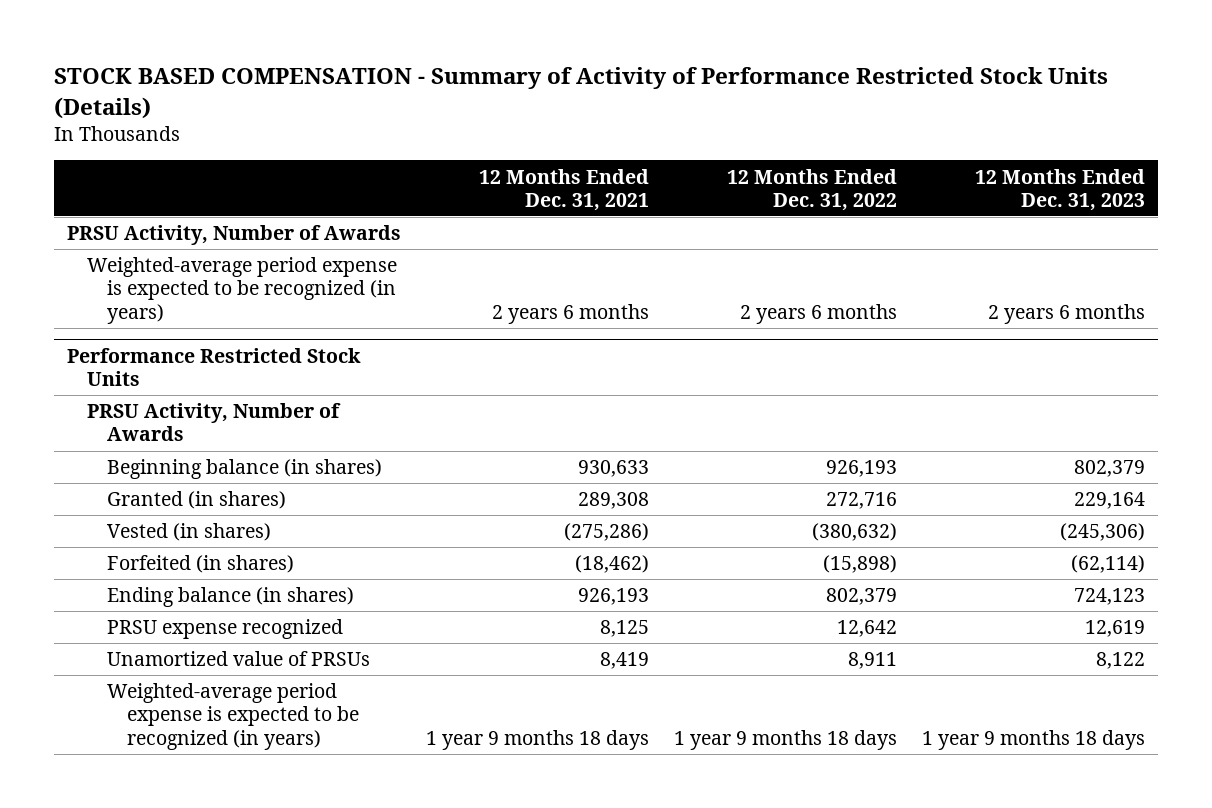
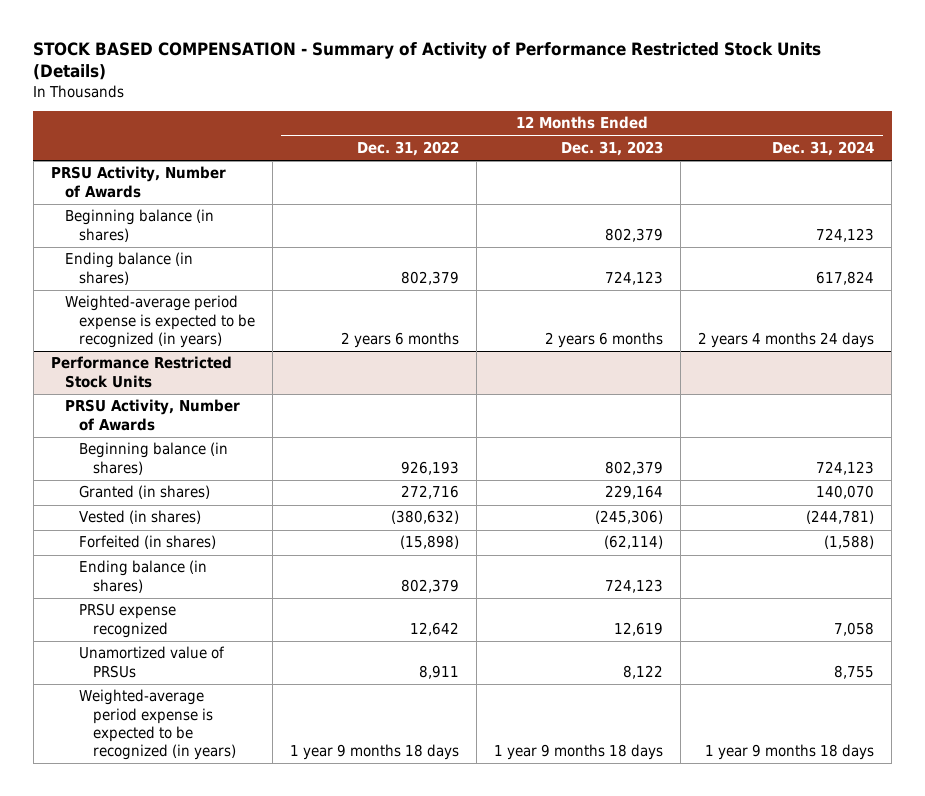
[478,168,649,211] 12 Months Ended Dec. 31, 2021 -> none
none -> [772,141,875,157] Dec. 31, 2024
none -> [64,209,214,242] Beginning balance (in shares)
none -> [64,252,193,285] Ending balance (in shares)

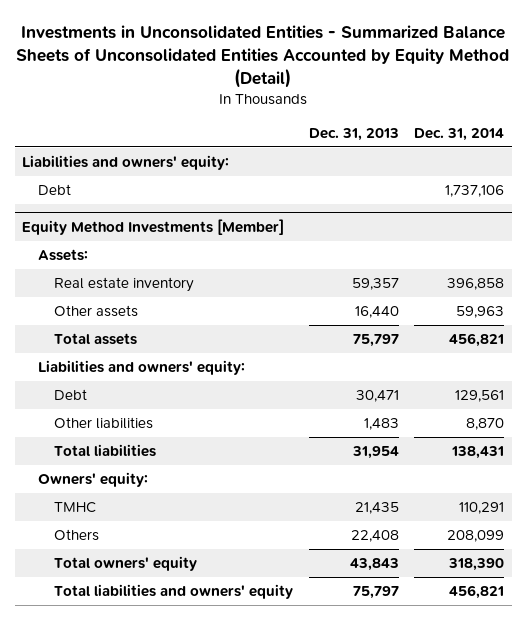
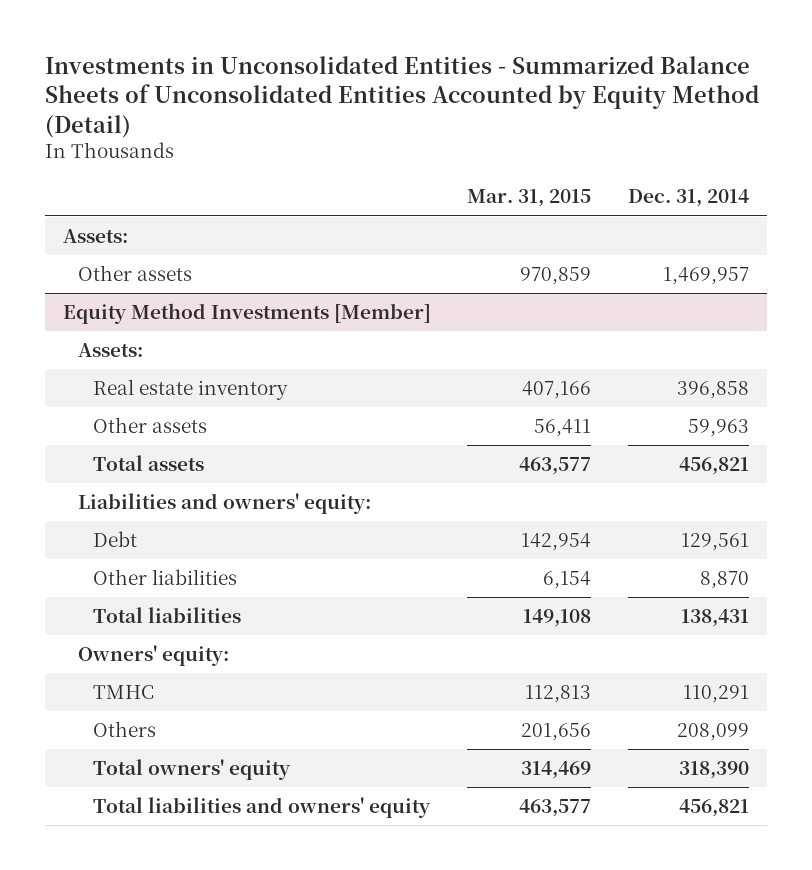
[308,127,399,141] Dec. 31, 2013 -> none
none -> [467,189,592,208] Mar. 31, 2015
[22,155,230,171] Liabilities and owners' equity: -> none
[38,184,72,196] Debt -> none
none -> [62,228,128,243] Assets:
none -> [78,264,193,281] Other assets

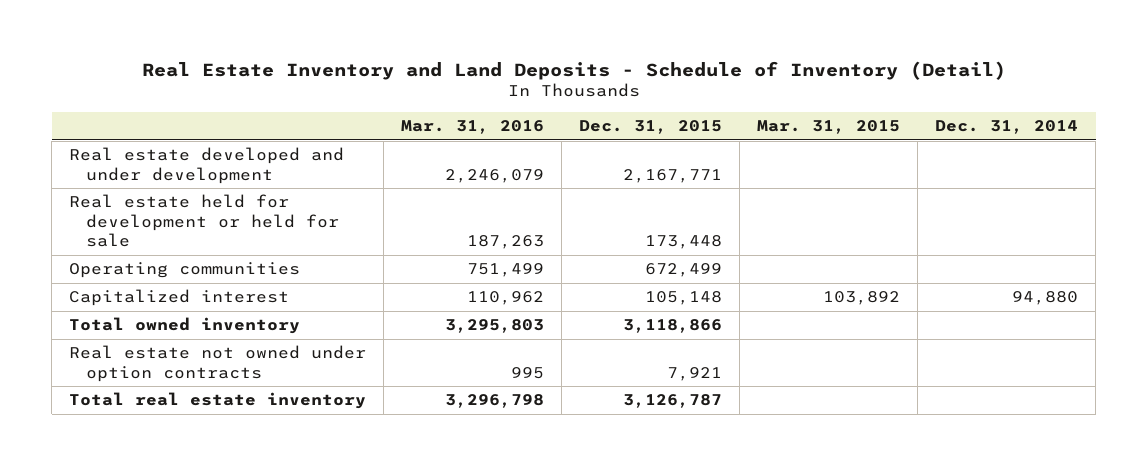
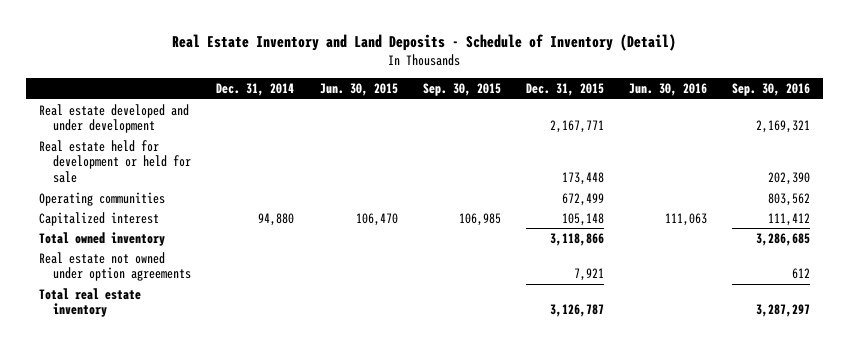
[401,120,545,135] Mar. 31, 2016 -> none
[757,120,901,135] Mar. 31, 2015 -> none
none -> [319,83,398,97] Jun. 30, 2015
none -> [422,83,501,97] Sep. 30, 2015
none -> [629,83,708,97] Jun. 30, 2016
none -> [732,83,811,97] Sep. 30, 2016
[69,345,367,382] Real estate not owned under option contracts -> [38,251,192,282] Real estate not owned under option agreements

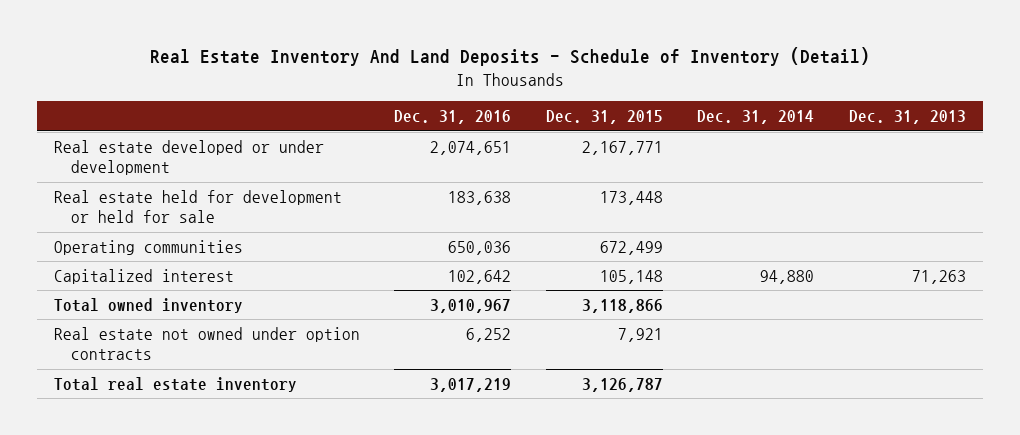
[172,33,677,51] Real Estate Inventory and Land Deposits - Schedule of Inventory (Detail) -> [149,47,870,67] Real Estate Inventory And Land Deposits - Schedule of Inventory (Detail)
[319,83,398,97] Jun. 30, 2015 -> none
[422,83,501,97] Sep. 30, 2015 -> none
[629,83,708,97] Jun. 30, 2016 -> none
[732,83,811,97] Sep. 30, 2016 -> none
none -> [394,110,512,125] Dec. 31, 2016
none -> [848,110,966,125] Dec. 31, 2013
[38,103,189,134] Real estate developed and under development -> [54,139,325,176] Real estate developed or under development
[38,251,192,282] Real estate not owned under option agreements -> [54,326,361,361] Real estate not owned under option contracts

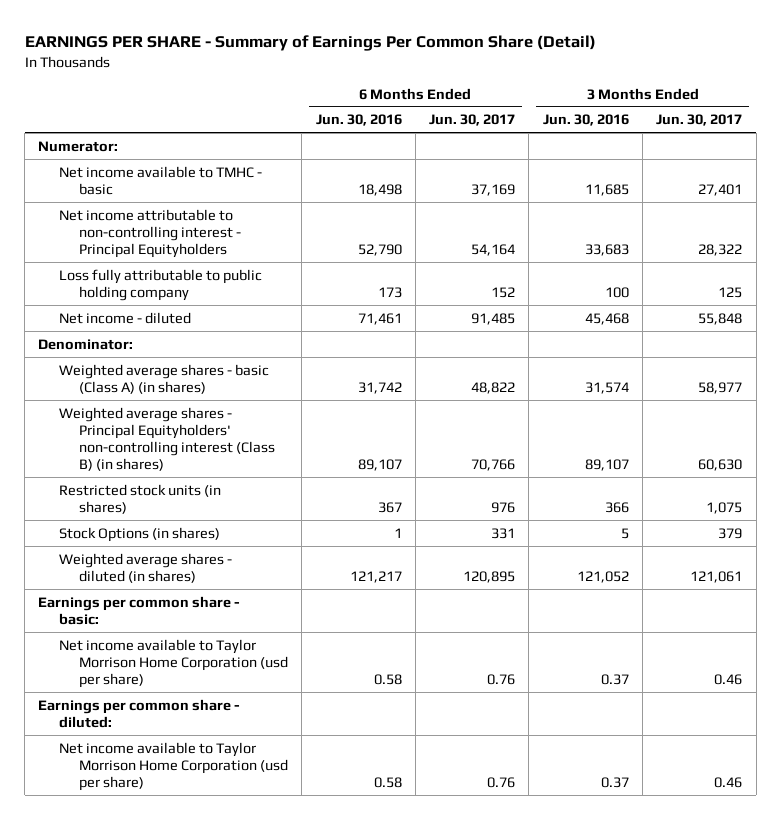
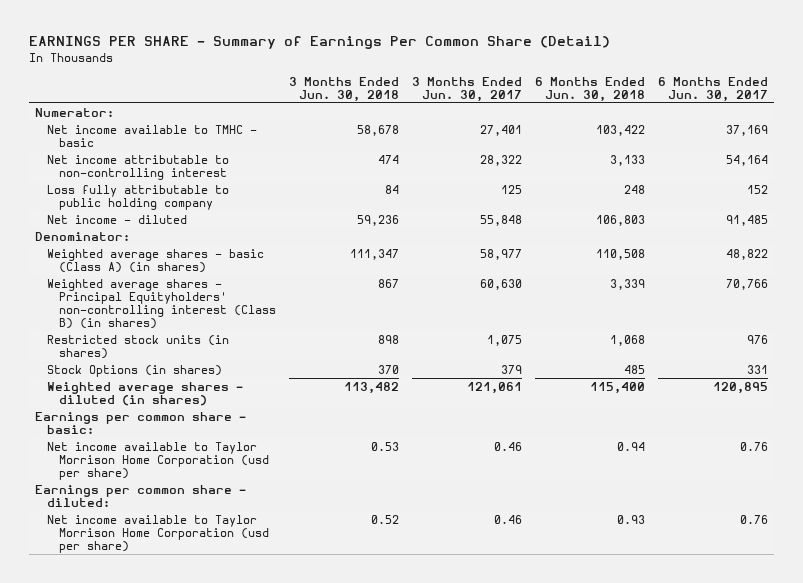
[315,114,402,127] Jun. 30, 2016 -> none
[542,114,629,127] Jun. 30, 2016 -> none
none -> [288,76,399,102] 3 Months Ended Jun. 30, 2018
none -> [534,76,645,102] 6 Months Ended Jun. 30, 2018
[58,208,241,258] Net income attributable to non-controlling interest - Principal Equityholders -> [46,154,229,180] Net income attributable to non-controlling interest

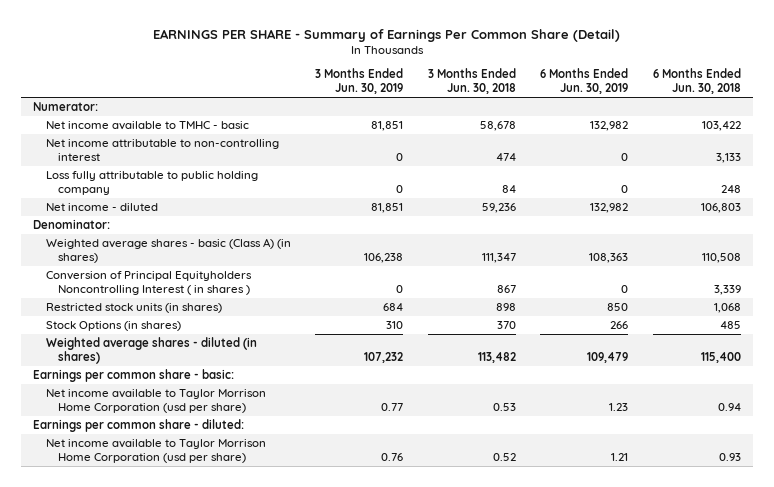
[411,76,522,102] 3 Months Ended Jun. 30, 2017 -> none
[657,76,768,102] 6 Months Ended Jun. 30, 2017 -> none
none -> [315,68,404,95] 3 Months Ended Jun. 30, 2019
none -> [540,68,629,95] 6 Months Ended Jun. 30, 2019
[46,278,276,330] Weighted average shares - Principal Equityholders' non-controlling interest (Class B) (in shares) -> [45,270,252,295] Conversion of Principal Equityholders Noncontrolling Interest ( in shares )

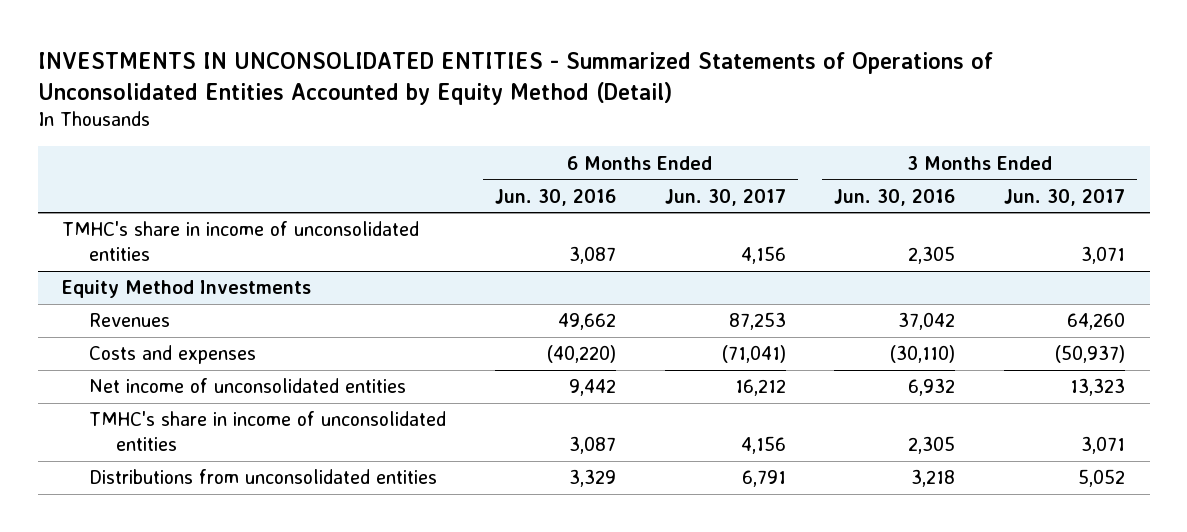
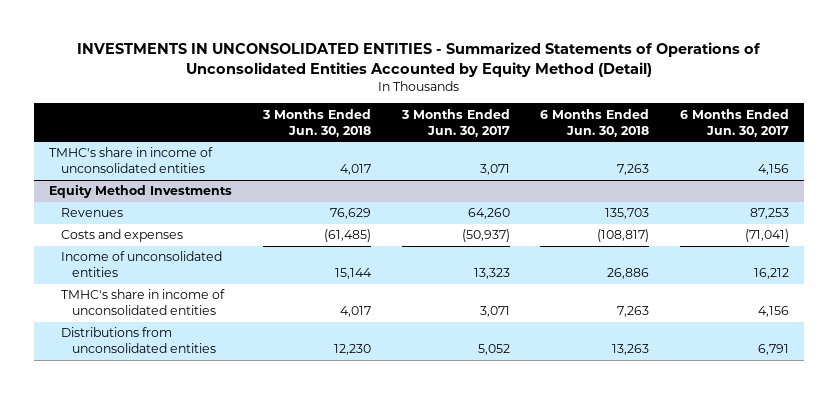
[494,188,616,206] Jun. 30, 2016 -> none
[834,188,956,206] Jun. 30, 2016 -> none
none -> [261,108,371,137] 3 Months Ended Jun. 30, 2018
none -> [540,108,650,137] 6 Months Ended Jun. 30, 2018
[89,378,407,394] Net income of unconsolidated entities -> [60,251,222,278] Income of unconsolidated entities

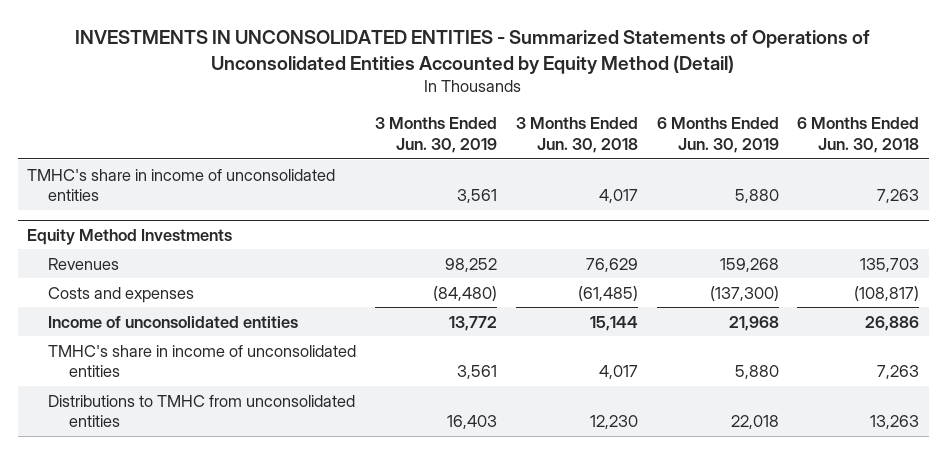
[400,108,510,137] 3 Months Ended Jun. 30, 2017 -> none
[679,108,789,137] 6 Months Ended Jun. 30, 2017 -> none
none -> [374,117,497,154] 3 Months Ended Jun. 30, 2019
none -> [656,117,779,154] 6 Months Ended Jun. 30, 2019
[60,327,217,354] Distributions from unconsolidated entities -> [48,394,356,428] Distributions to TMHC from unconsolidated entities

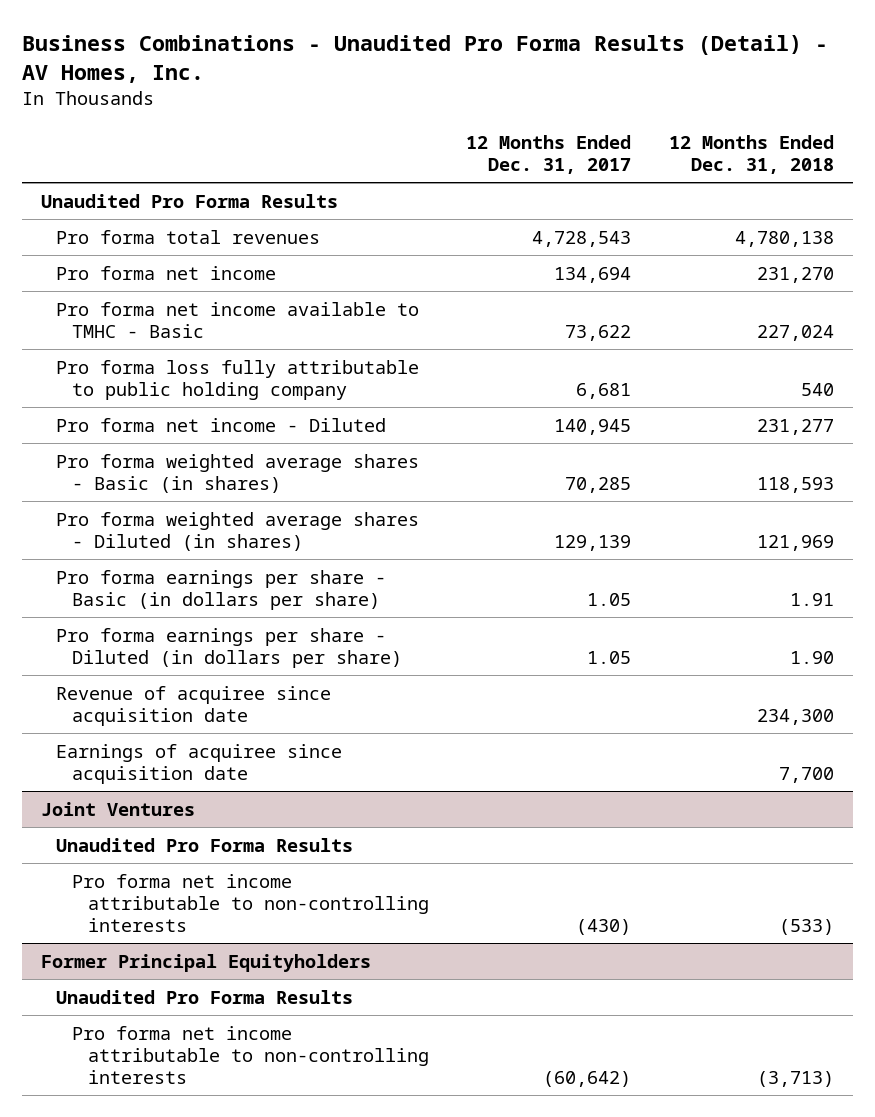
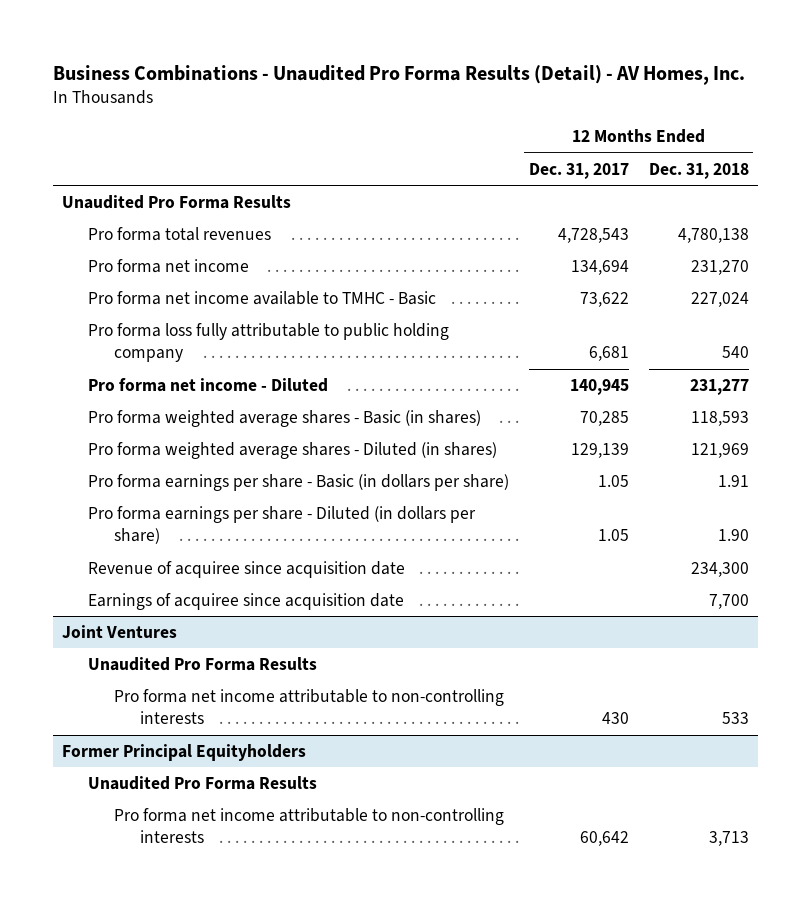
[576,918,632,935] (430) -> [601,712,629,725] 430
[779,918,835,935] (533) -> [721,712,749,725] 533
[543,1070,632,1087] (60,642) -> [579,831,629,847] 60,642
[757,1070,835,1087] (3,713) -> [708,831,749,847] 3,713

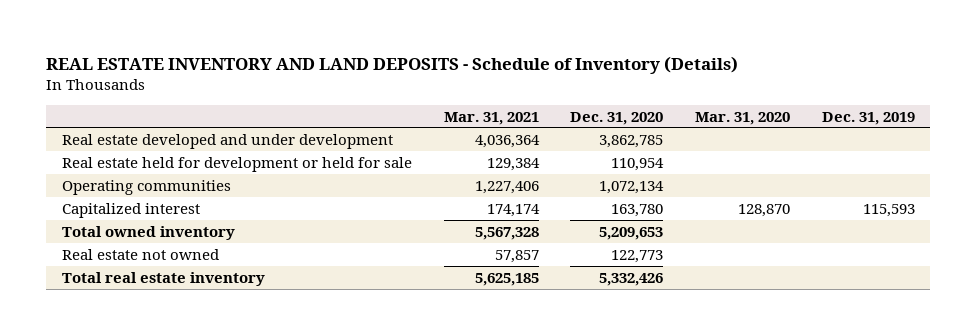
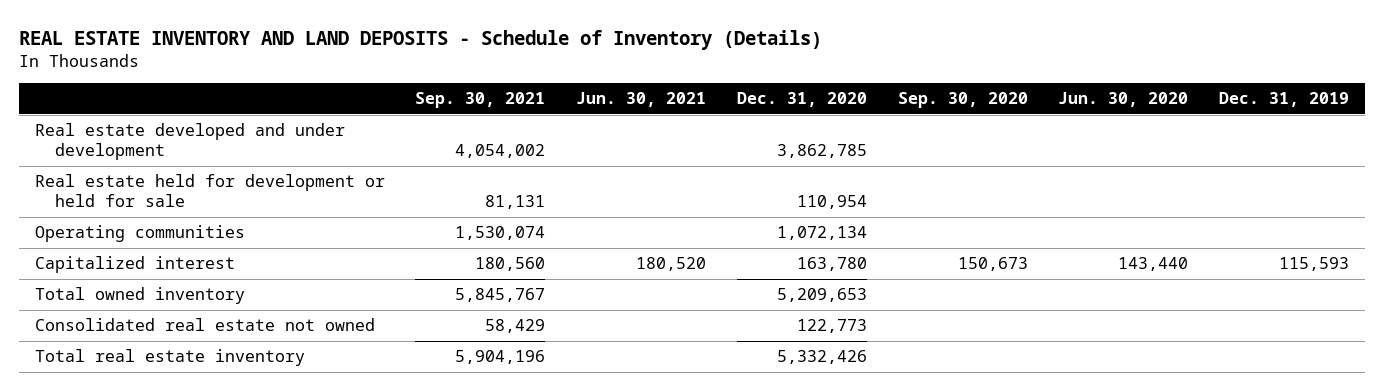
[443,111,539,125] Mar. 31, 2021 -> none
[694,111,790,125] Mar. 31, 2020 -> none
none -> [415,92,546,109] Sep. 30, 2021
none -> [576,92,707,108] Jun. 30, 2021
none -> [897,92,1028,109] Sep. 30, 2020
none -> [1058,92,1189,108] Jun. 30, 2020
[62,248,220,260] Real estate not owned -> [34,318,375,332] Consolidated real estate not owned

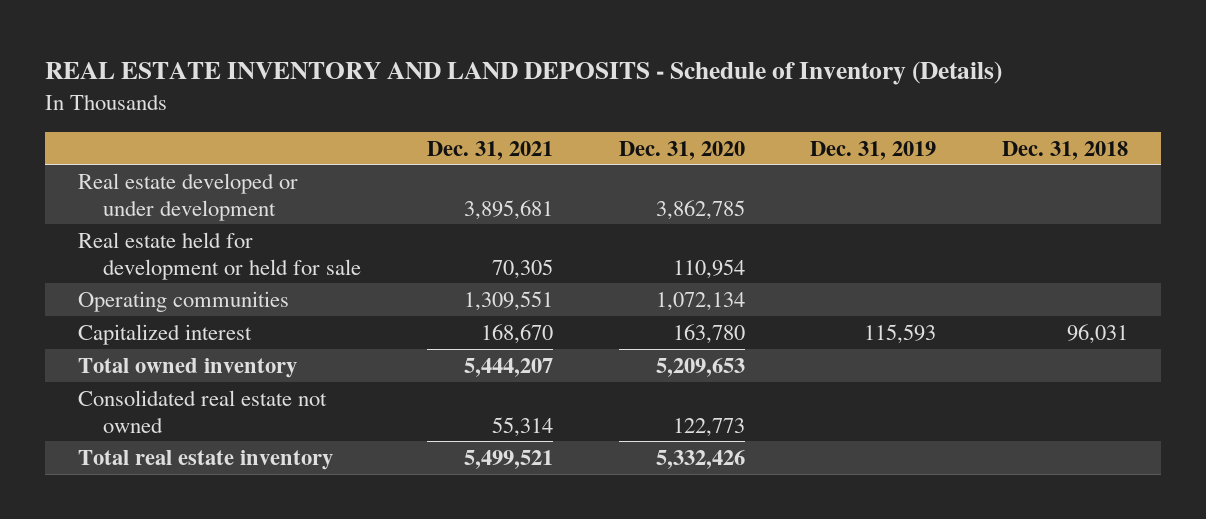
[415,92,546,109] Sep. 30, 2021 -> none
[576,92,707,108] Jun. 30, 2021 -> none
[897,92,1028,109] Sep. 30, 2020 -> none
[1058,92,1189,108] Jun. 30, 2020 -> none
none -> [426,140,553,160] Dec. 31, 2021
none -> [1002,140,1129,160] Dec. 31, 2018
[34,123,345,161] Real estate developed and under development -> [77,172,298,221] Real estate developed or under development

